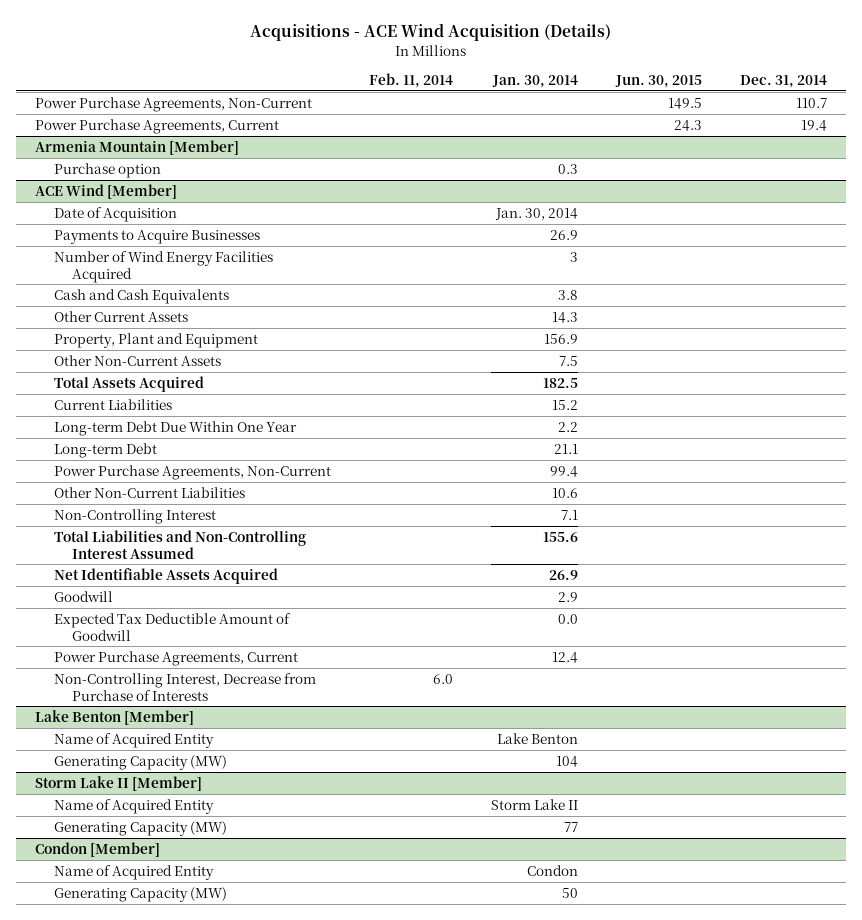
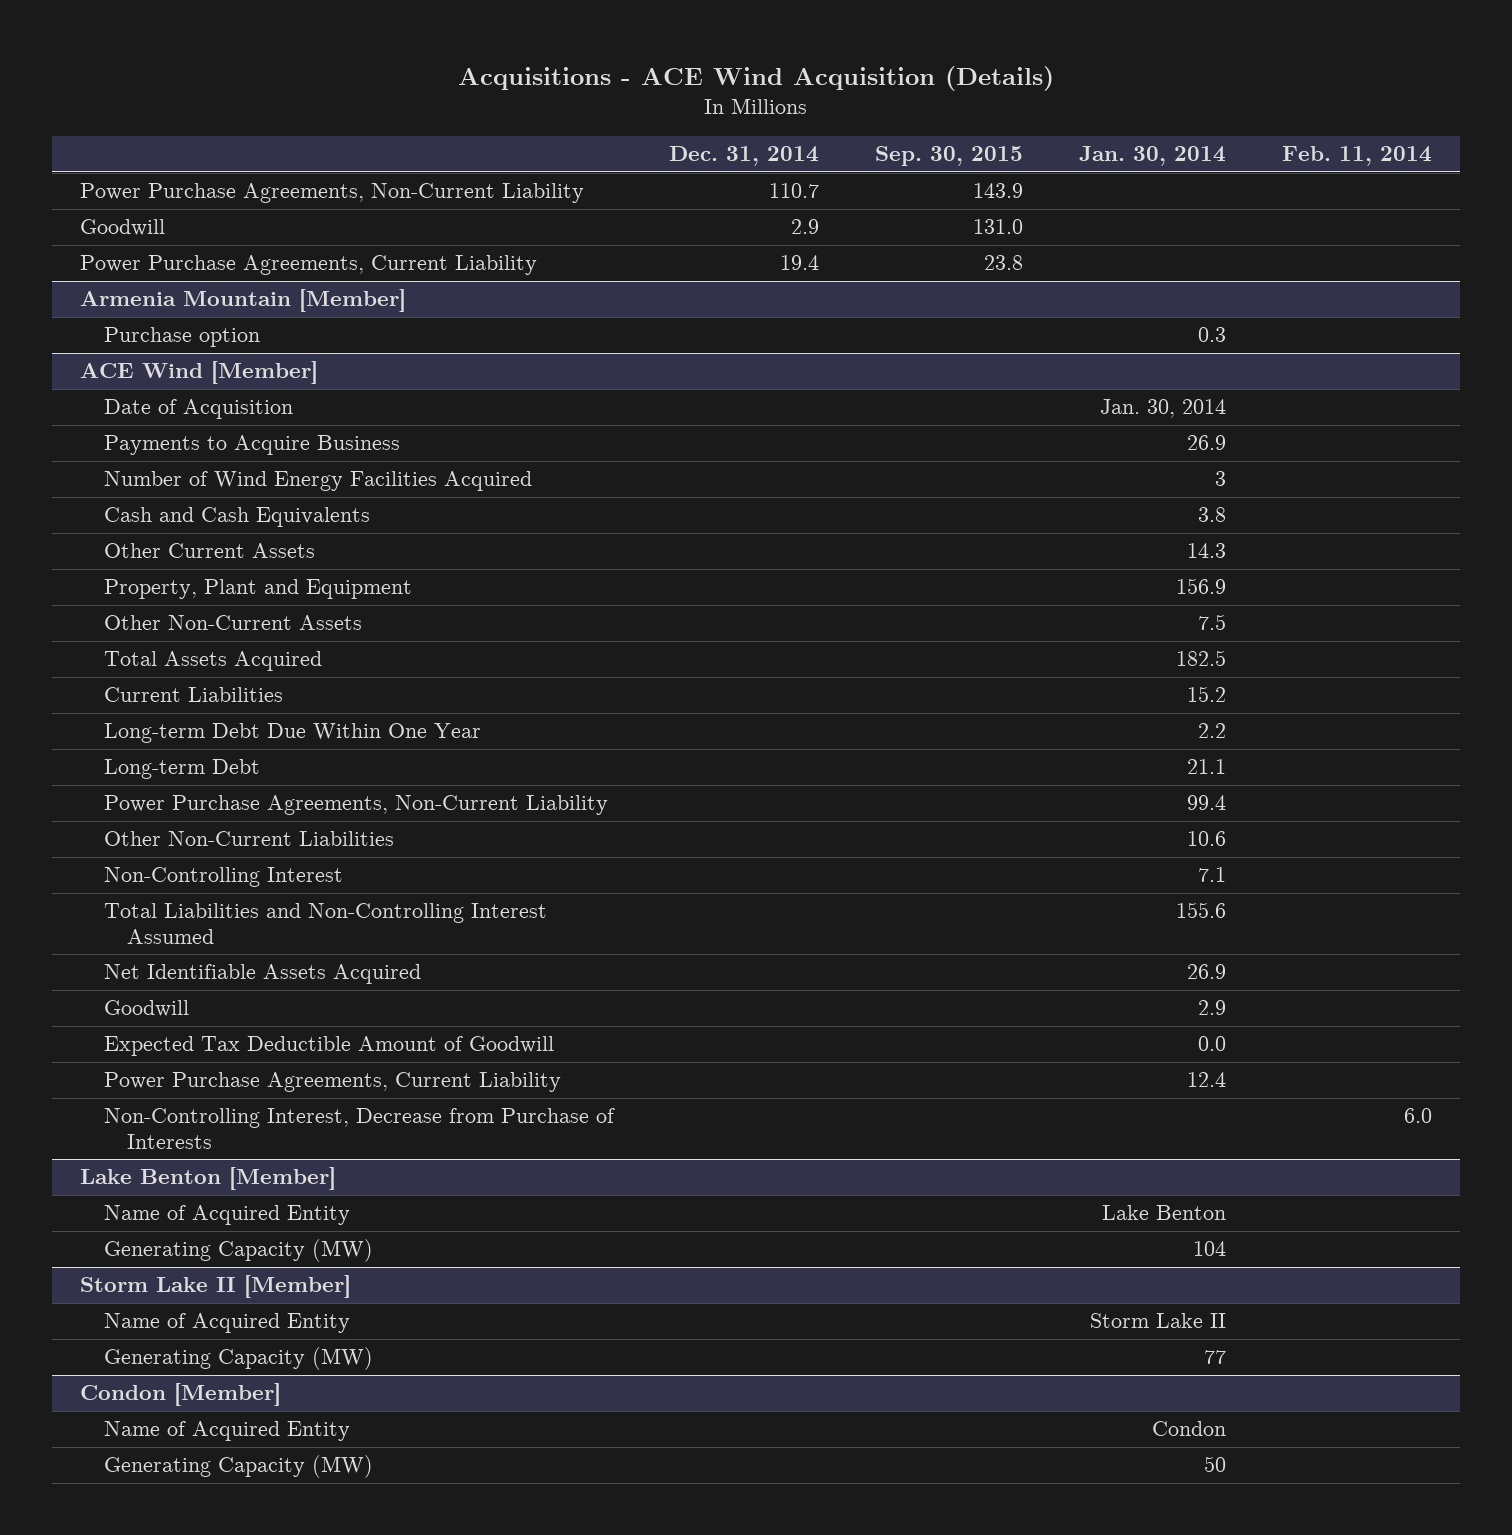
[614,74,702,88] Jun. 30, 2015 -> none
none -> [875,146,1024,167] Sep. 30, 2015
[35,96,313,112] Power Purchase Agreements, Non-Current -> [80,183,585,204] Power Purchase Agreements, Non-Current Liability
none -> [80,219,166,237] Goodwill
[35,118,280,134] Power Purchase Agreements, Current -> [80,255,538,276] Power Purchase Agreements, Current Liability
[53,229,260,244] Payments to Acquire Businesses -> [103,435,400,456] Payments to Acquire Business
[53,464,331,480] Power Purchase Agreements, Non-Current -> [103,795,608,816] Power Purchase Agreements, Non-Current Liability
[53,650,298,666] Power Purchase Agreements, Current -> [103,1072,561,1093] Power Purchase Agreements, Current Liability

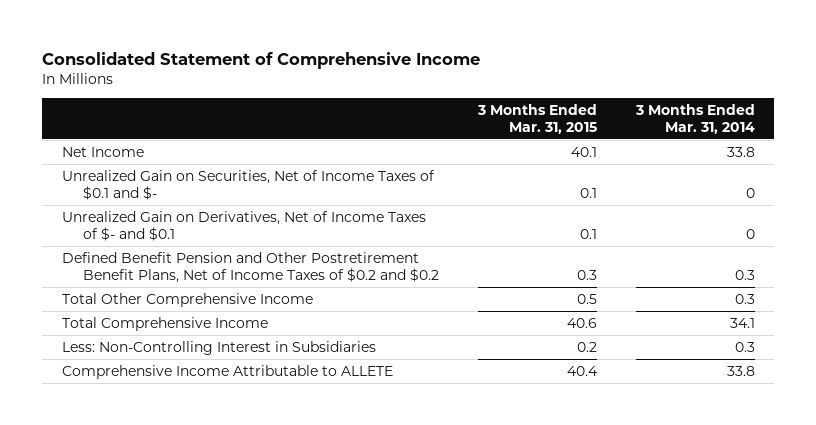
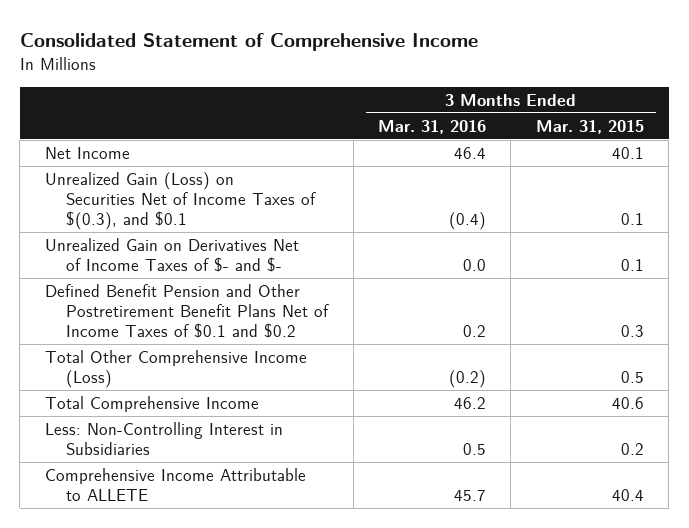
[634,103,755,134] 3 Months Ended Mar. 31, 2014 -> none
none -> [378,119,487,134] Mar. 31, 2016
[61,169,435,200] Unrealized Gain on Securities, Net of Income Taxes of $0.1 and $- -> [44,171,317,230] Unrealized Gain (Loss) on Securities Net of Income Taxes of $(0.3), and $0.1
[61,210,426,241] Unrealized Gain on Derivatives, Net of Income Taxes of $- and $0.1 -> [44,237,299,272] Unrealized Gain on Derivatives Net of Income Taxes of $- and $-
[61,251,440,283] Defined Benefit Pension and Other Postretirement Benefit Plans, Net of Income Taxes of $0.2 and $0.2 -> [44,283,330,338] Defined Benefit Pension and Other Postretirement Benefit Plans Net of Income Taxes of $0.1 and $0.2
[61,292,313,307] Total Other Comprehensive Income -> [44,349,307,388] Total Other Comprehensive Income (Loss)

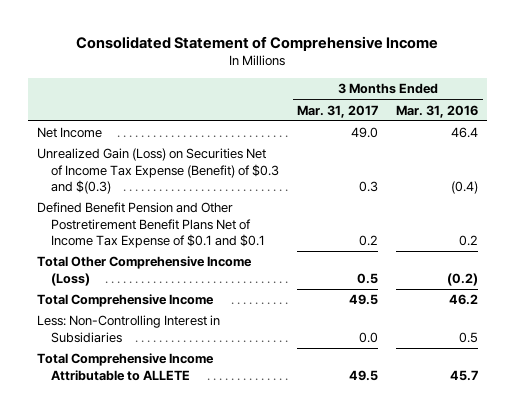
[535,119,644,134] Mar. 31, 2015 -> none
none -> [297,104,379,118] Mar. 31, 2017
[44,237,299,272] Unrealized Gain on Derivatives Net of Income Taxes of $- and $- -> none
[44,171,317,230] Unrealized Gain (Loss) on Securities Net of Income Taxes of $(0.3), and $0.1 -> [36,148,279,195] Unrealized Gain (Loss) on Securities Net of Income Tax Expense (Benefit) of $0.3 and $(0.3)
[44,283,330,338] Defined Benefit Pension and Other Postretirement Benefit Plans Net of Income Taxes of $0.1 and $0.2 -> [36,202,265,249] Defined Benefit Pension and Other Postretirement Benefit Plans Net of Income Tax Expense of $0.1 and $0.1
[44,467,306,501] Comprehensive Income Attributable to ALLETE -> [36,353,214,381] Total Comprehensive Income Attributable to ALLETE

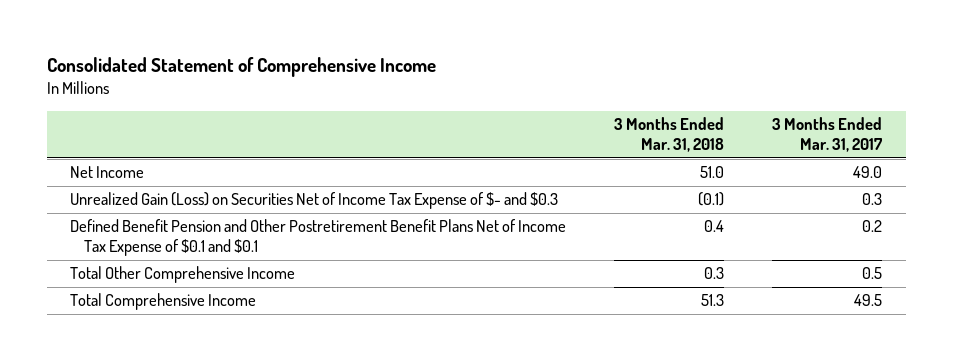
[396,104,479,118] Mar. 31, 2016 -> none
none -> [614,117,725,153] 3 Months Ended Mar. 31, 2018
[36,148,279,195] Unrealized Gain (Loss) on Securities Net of Income Tax Expense (Benefit) of $0.3 and $(0.3) -> [70,192,559,210] Unrealized Gain (Loss) on Securities Net of Income Tax Expense of $- and $0.3
[36,256,252,286] Total Other Comprehensive Income (Loss) -> [70,266,296,284] Total Other Comprehensive Income
[36,315,220,343] Less: Non-Controlling Interest in Subsidiaries -> none
[36,353,214,381] Total Comprehensive Income Attributable to ALLETE -> none

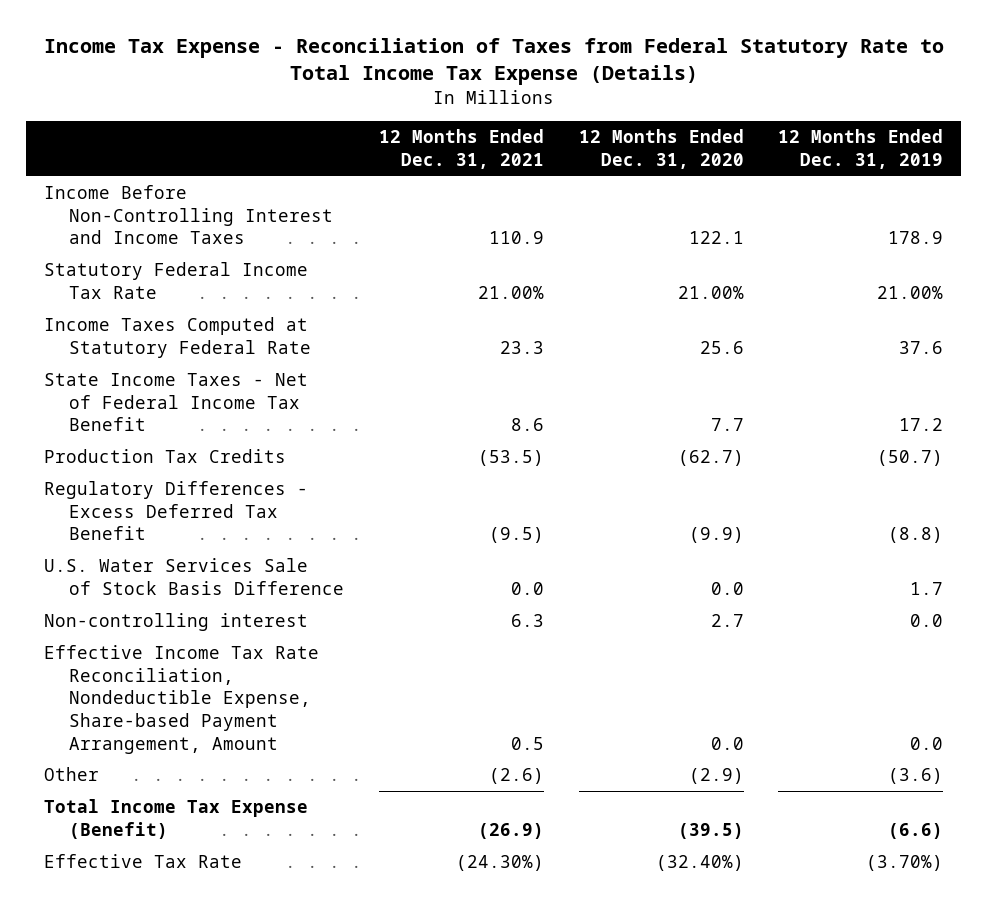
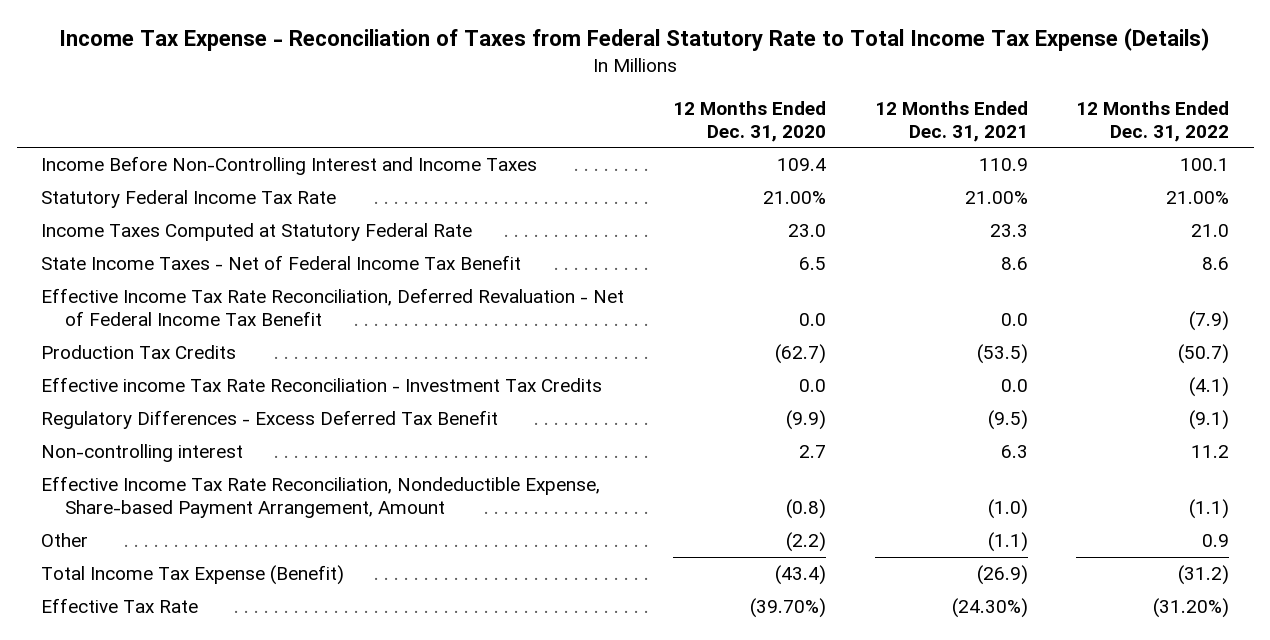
[778,129,944,170] 12 Months Ended Dec. 31, 2019 -> none
none -> [1076,100,1230,142] 12 Months Ended Dec. 31, 2022
[688,231,744,245] 122.1 -> [776,158,826,172] 109.4
[699,340,744,354] 25.6 -> [787,224,826,238] 23.0
[710,418,744,432] 7.7 -> [798,257,826,271] 6.5
none -> [41,288,625,327] Effective Income Tax Rate Reconciliation, Deferred Revaluation - Net of Federal Income Tax Benefit
none -> [41,377,603,393] Effective income Tax Rate Reconciliation - Investment Tax Credits
[43,558,345,595] U.S. Water Services Sale of Stock Basis Difference -> none
[511,736,545,750] 0.5 -> [987,499,1028,520] (1.0)
[710,736,744,750] 0.0 -> [785,499,826,520] (0.8)
[489,768,545,785] (2.6) -> [987,532,1028,553] (1.1)
[688,768,744,785] (2.9) -> [785,532,826,553] (2.2)
[677,822,744,839] (39.5) -> [774,565,826,586] (43.4)
[655,855,744,872] (32.40%) -> [749,598,826,619] (39.70%)

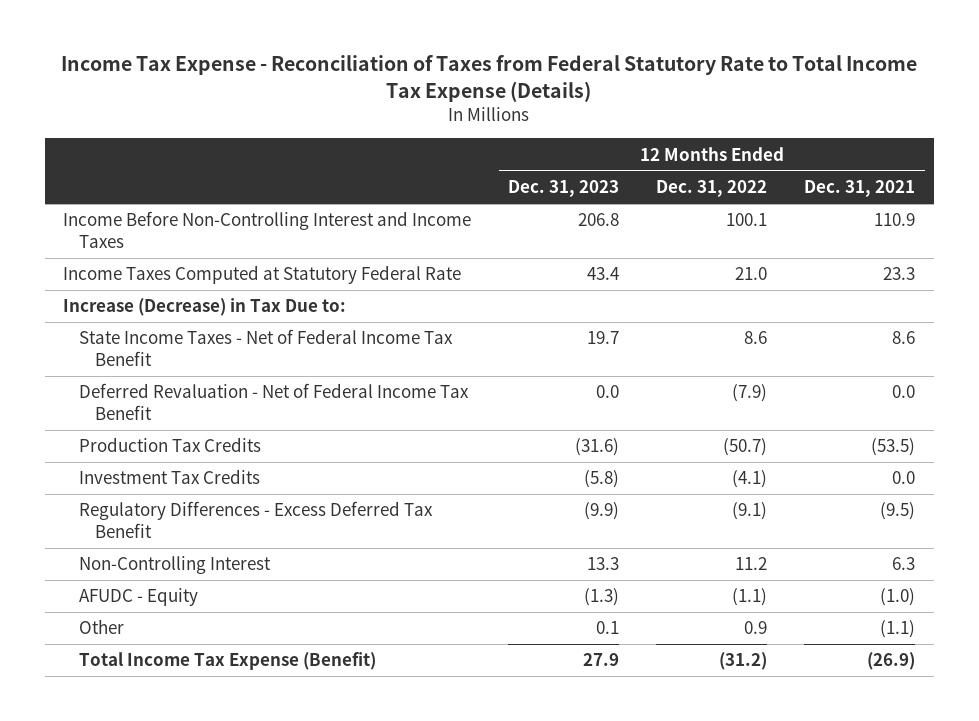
[672,100,826,142] 12 Months Ended Dec. 31, 2020 -> none
none -> [508,180,620,198] Dec. 31, 2023
[41,190,337,209] Statutory Federal Income Tax Rate -> none
none -> [63,298,347,317] Increase (Decrease) in Tax Due to:
[41,288,625,327] Effective Income Tax Rate Reconciliation, Deferred Revaluation - Net of Federal Income Tax Benefit -> [79,383,470,420] Deferred Revaluation - Net of Federal Income Tax Benefit
[41,377,603,393] Effective income Tax Rate Reconciliation - Investment Tax Credits -> [79,469,261,485] Investment Tax Credits
[41,444,244,463] Non-controlling interest -> [79,556,272,575] Non-Controlling Interest
[41,476,601,519] Effective Income Tax Rate Reconciliation, Nondeductible Expense, Share-based Payment Arrangement, Amount -> [79,588,199,607] AFUDC - Equity
[41,598,199,614] Effective Tax Rate -> none

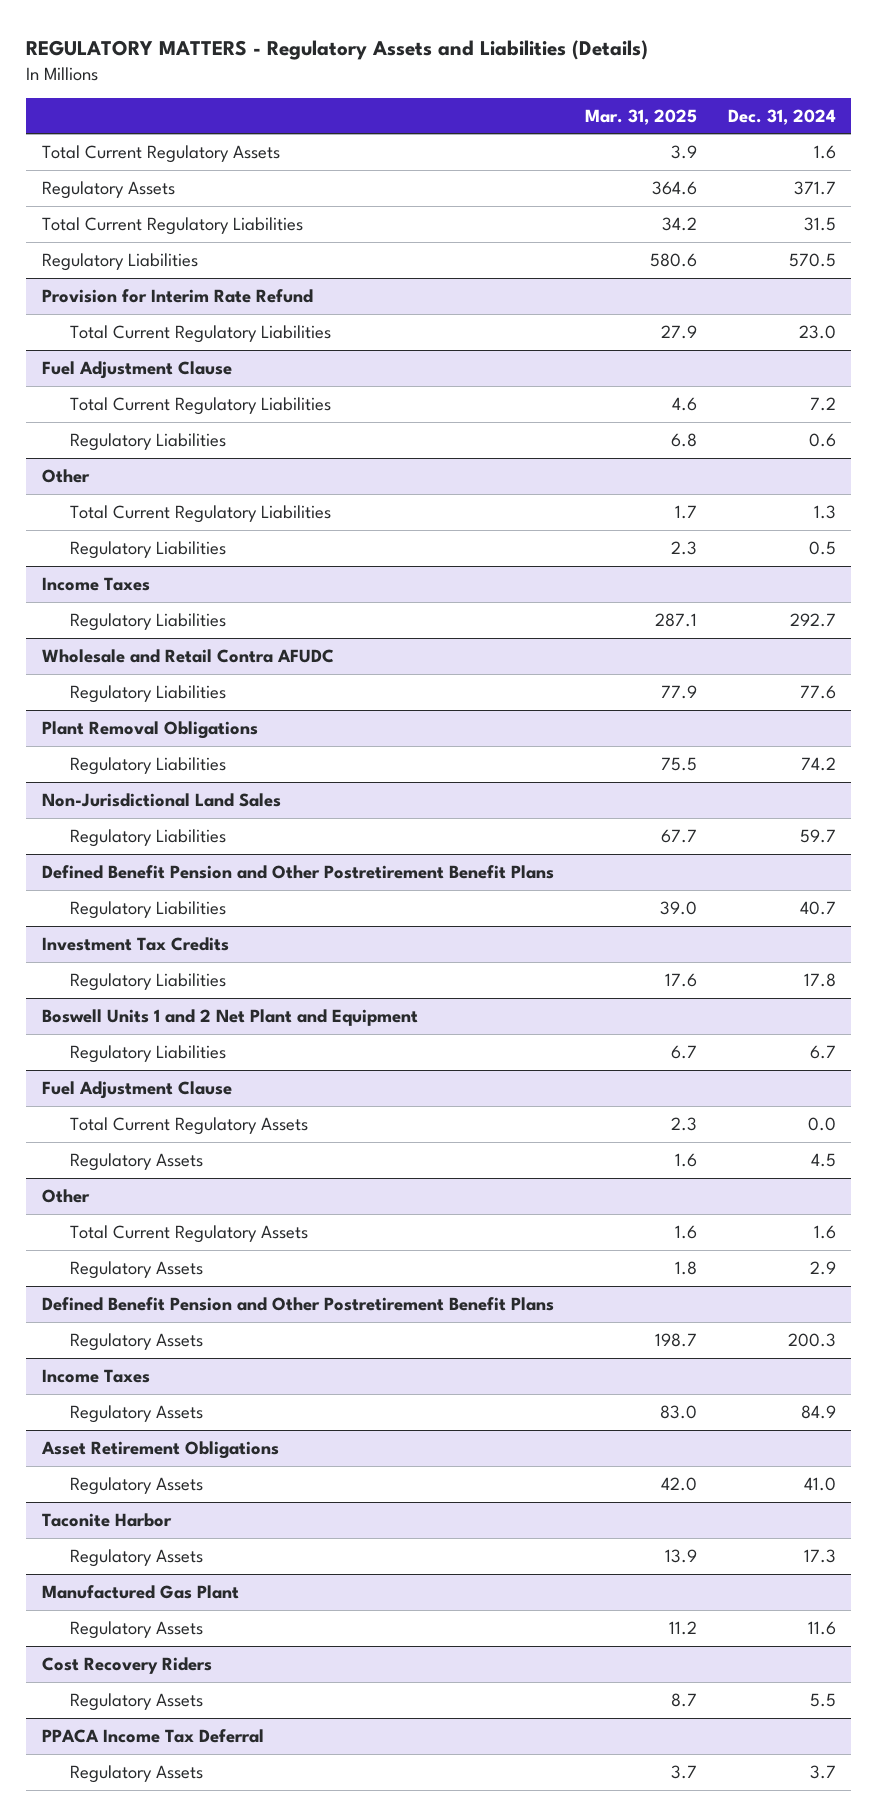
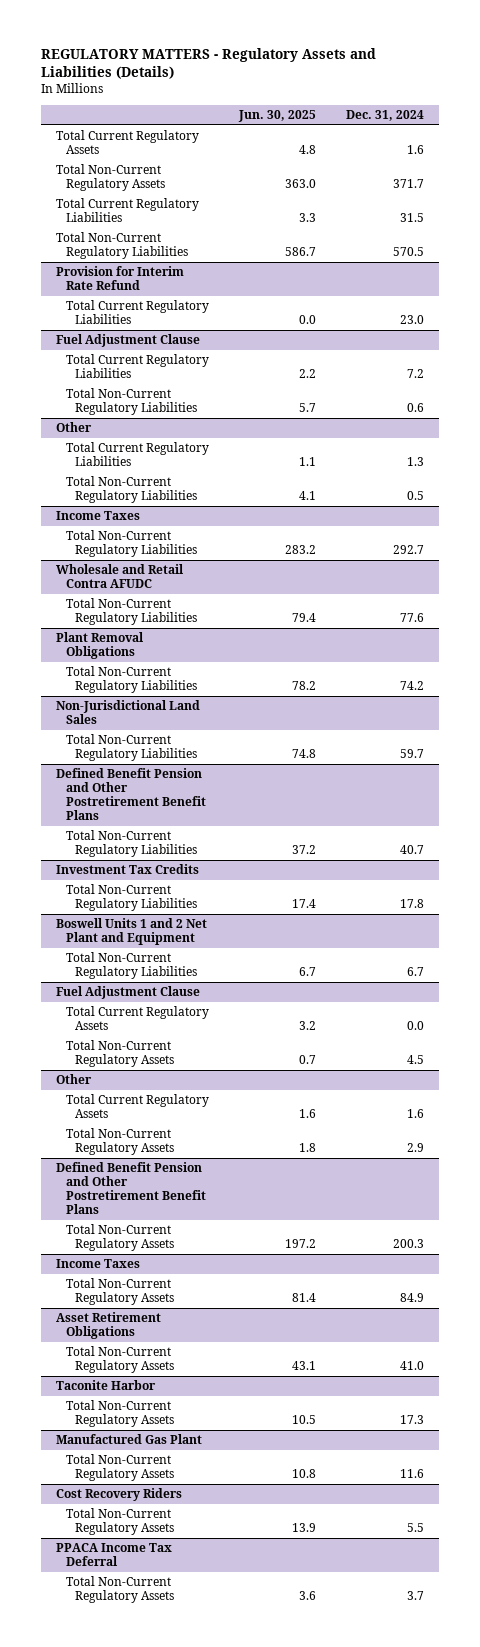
[584,108,697,125] Mar. 31, 2025 -> none
none -> [237,110,316,123] Jun. 30, 2025
[41,180,175,199] Regulatory Assets -> [55,164,165,192] Total Non-Current Regulatory Assets
[41,252,198,271] Regulatory Liabilities -> [55,232,188,260] Total Non-Current Regulatory Liabilities
[69,432,226,451] Regulatory Liabilities -> [65,388,198,416] Total Non-Current Regulatory Liabilities
[69,540,226,559] Regulatory Liabilities -> [65,476,198,504] Total Non-Current Regulatory Liabilities
[69,612,226,631] Regulatory Liabilities -> [65,530,198,558] Total Non-Current Regulatory Liabilities
[69,684,226,703] Regulatory Liabilities -> [65,598,198,626] Total Non-Current Regulatory Liabilities
[69,756,226,775] Regulatory Liabilities -> [65,666,198,694] Total Non-Current Regulatory Liabilities
[69,828,226,847] Regulatory Liabilities -> [65,734,198,762] Total Non-Current Regulatory Liabilities
[69,900,226,919] Regulatory Liabilities -> [65,830,198,858] Total Non-Current Regulatory Liabilities
[69,972,226,991] Regulatory Liabilities -> [65,884,198,912] Total Non-Current Regulatory Liabilities
[69,1044,226,1063] Regulatory Liabilities -> [65,952,198,980] Total Non-Current Regulatory Liabilities
[69,1152,203,1171] Regulatory Assets -> [65,1040,175,1068] Total Non-Current Regulatory Assets
[69,1260,203,1279] Regulatory Assets -> [65,1128,175,1156] Total Non-Current Regulatory Assets
[69,1332,203,1351] Regulatory Assets -> [65,1224,175,1252] Total Non-Current Regulatory Assets
[69,1404,203,1423] Regulatory Assets -> [65,1278,175,1306] Total Non-Current Regulatory Assets
[69,1476,203,1495] Regulatory Assets -> [65,1346,175,1374] Total Non-Current Regulatory Assets
[69,1548,203,1567] Regulatory Assets -> [65,1400,175,1428] Total Non-Current Regulatory Assets
[69,1620,203,1639] Regulatory Assets -> [65,1454,175,1482] Total Non-Current Regulatory Assets
[69,1692,203,1711] Regulatory Assets -> [65,1508,175,1536] Total Non-Current Regulatory Assets
[69,1764,203,1783] Regulatory Assets -> [65,1576,175,1604] Total Non-Current Regulatory Assets

